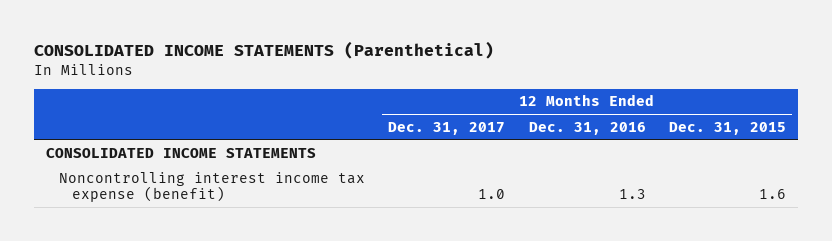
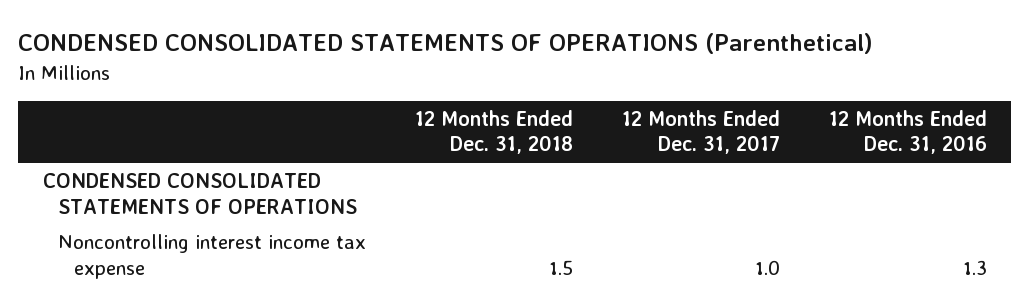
[34,40,495,59] CONSOLIDATED INCOME STATEMENTS (Parenthetical) -> [18,33,874,55] CONDENSED CONSOLIDATED STATEMENTS OF OPERATIONS (Parenthetical)
[668,121,786,135] Dec. 31, 2015 -> none
none -> [414,109,573,155] 12 Months Ended Dec. 31, 2018
[45,147,316,158] CONSOLIDATED INCOME STATEMENTS -> [42,173,358,214] CONDENSED CONSOLIDATED STATEMENTS OF OPERATIONS
[58,171,365,203] Noncontrolling interest income tax expense (benefit) -> [58,234,367,279] Noncontrolling interest income tax expense

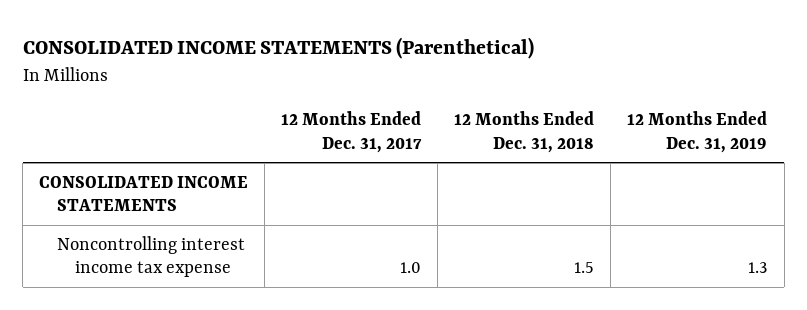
[18,33,874,55] CONDENSED CONSOLIDATED STATEMENTS OF OPERATIONS (Parenthetical) -> [22,36,534,59] CONSOLIDATED INCOME STATEMENTS (Parenthetical)
[828,109,987,155] 12 Months Ended Dec. 31, 2016 -> none
none -> [627,111,768,153] 12 Months Ended Dec. 31, 2019
[42,173,358,214] CONDENSED CONSOLIDATED STATEMENTS OF OPERATIONS -> [39,175,249,212] CONSOLIDATED INCOME STATEMENTS

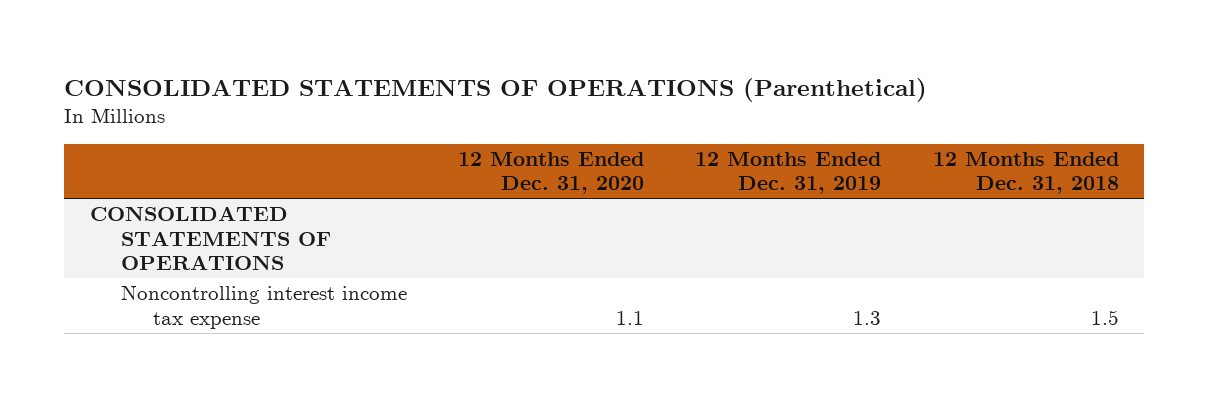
[22,36,534,59] CONSOLIDATED INCOME STATEMENTS (Parenthetical) -> [64,77,928,102] CONSOLIDATED STATEMENTS OF OPERATIONS (Parenthetical)
[281,111,423,153] 12 Months Ended Dec. 31, 2017 -> none
none -> [458,151,645,195] 12 Months Ended Dec. 31, 2020
[39,175,249,212] CONSOLIDATED INCOME STATEMENTS -> [89,205,332,271] CONSOLIDATED STATEMENTS OF OPERATIONS

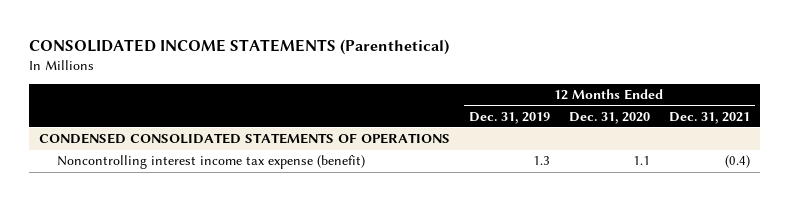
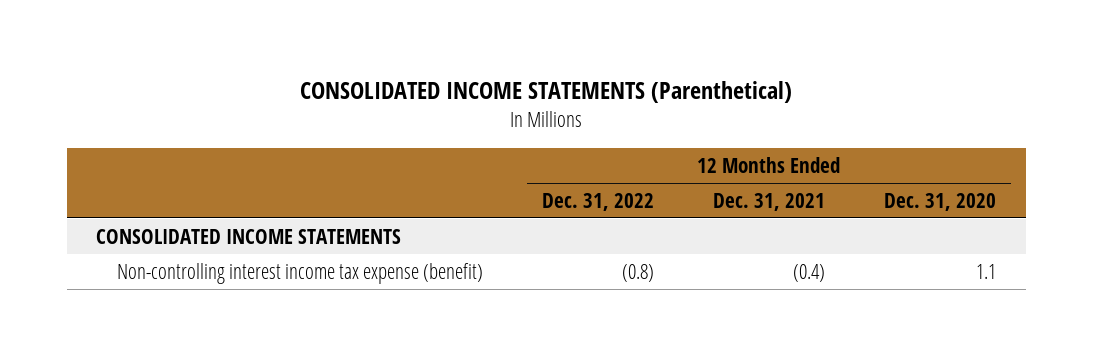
[468,111,550,124] Dec. 31, 2019 -> none
none -> [541,192,654,211] Dec. 31, 2022
[38,133,450,145] CONDENSED CONSOLIDATED STATEMENTS OF OPERATIONS -> [96,228,402,244] CONSOLIDATED INCOME STATEMENTS
[56,155,365,170] Noncontrolling interest income tax expense (benefit) -> [116,262,483,284] Non-controlling interest income tax expense (benefit)

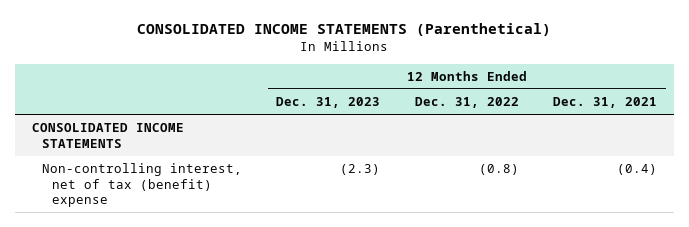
[884,192,997,211] Dec. 31, 2020 -> none
none -> [276,97,381,109] Dec. 31, 2023
[116,262,483,284] Non-controlling interest income tax expense (benefit) -> [41,163,242,208] Non-controlling interest, net of tax (benefit) expense

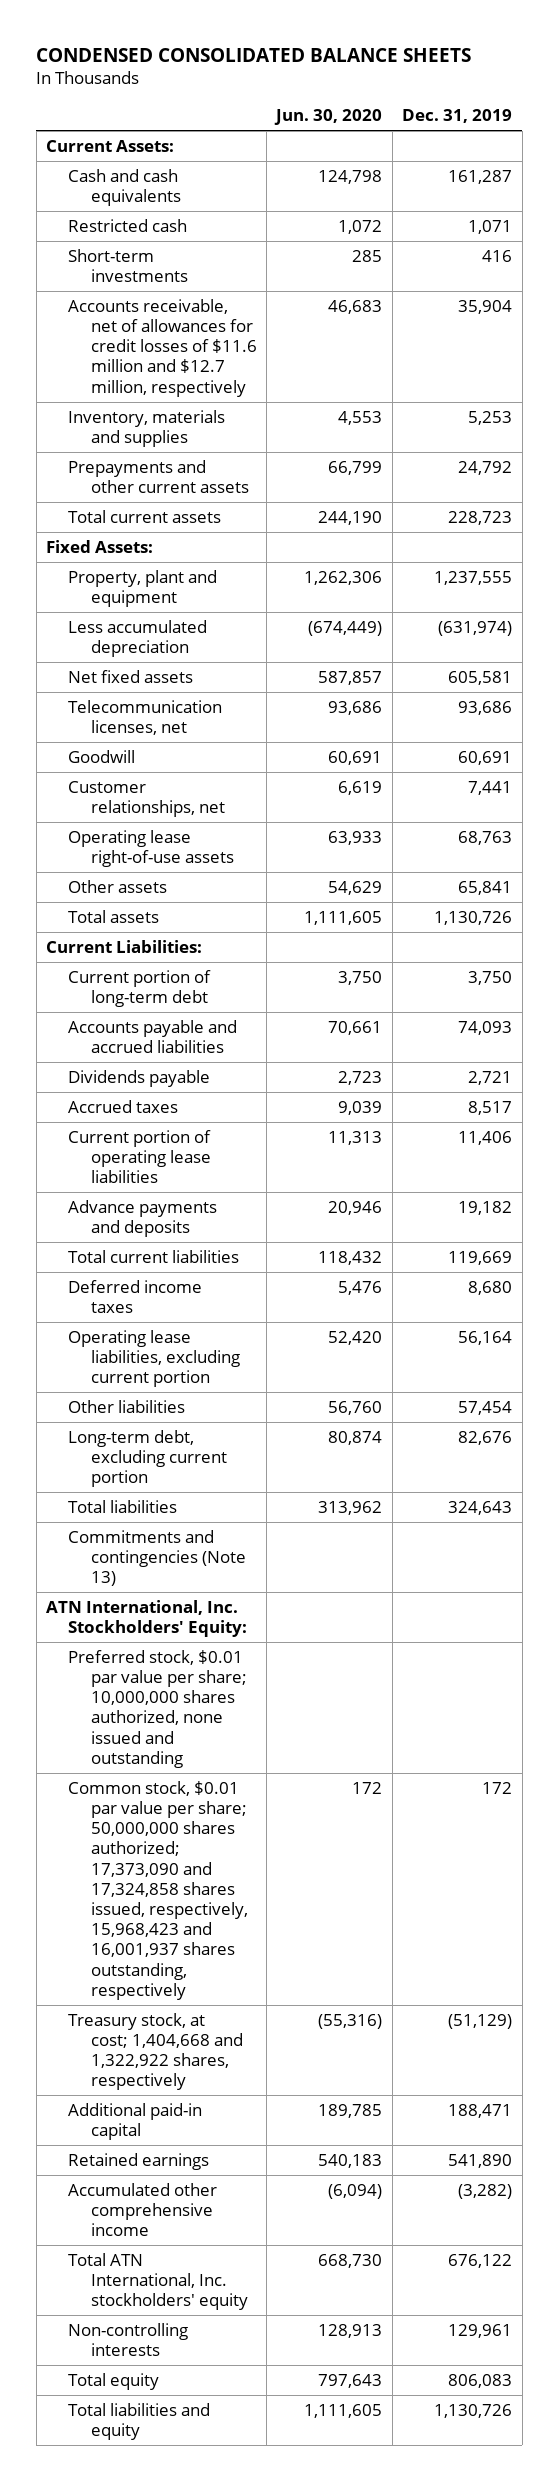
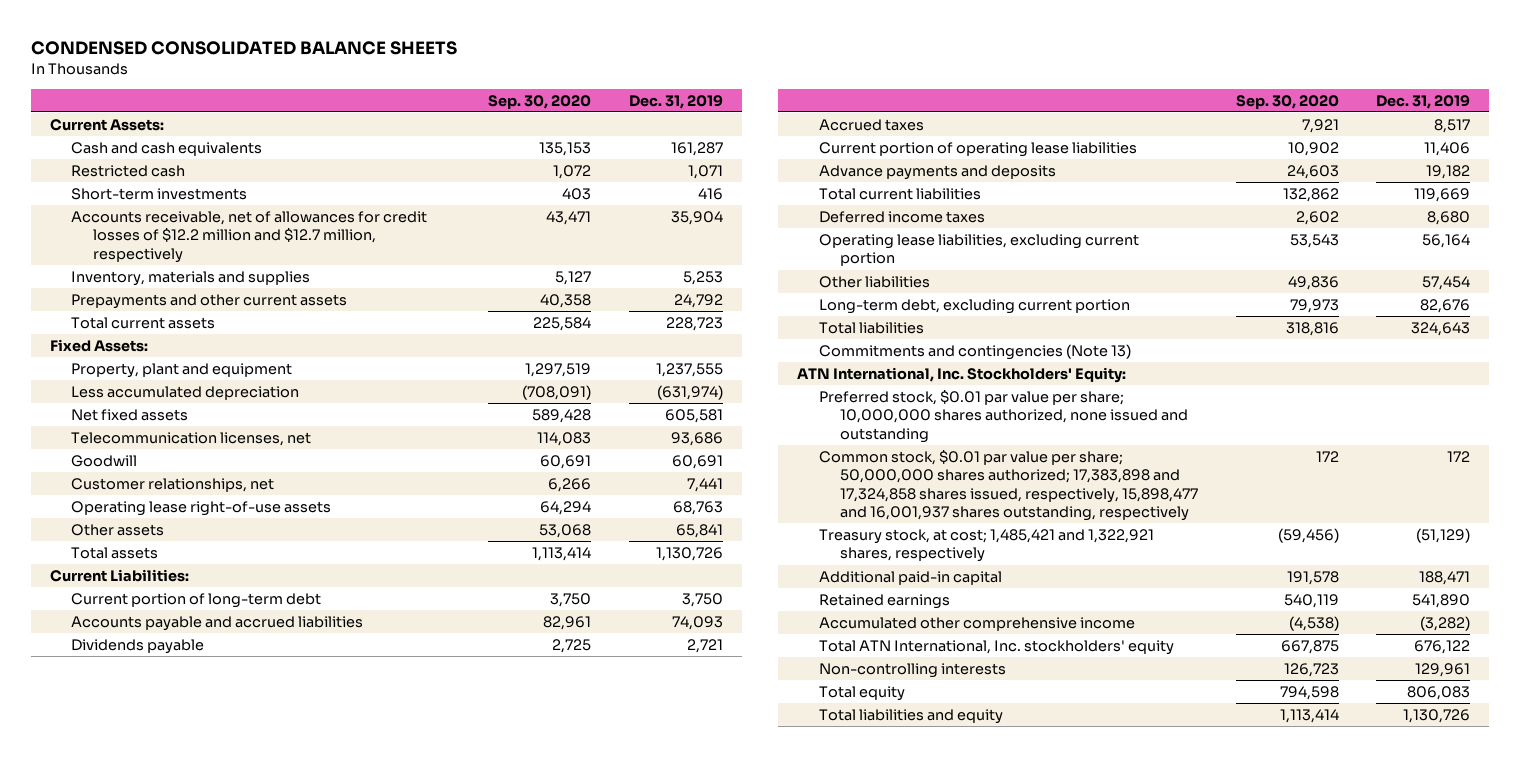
[274,109,383,126] Jun. 30, 2020 -> none
none -> [488,94,592,109] Sep. 30, 2020
[68,298,257,397] Accounts receivable, net of allowances for credit losses of $11.6 million and $12.7 million, respectively -> [71,211,428,263] Accounts receivable, net of allowances for credit losses of $12.2 million and $12.7 million, respectively
[68,1780,248,2000] Common stock, $0.01 par value per share; 50,000,000 shares authorized; 17,373,090 and 17,324,858 shares issued, respectively, 15,968,423 and 16,001,937 shares outstanding, respectively -> [818,450,1199,522] Common stock, $0.01 par value per share; 50,000,000 shares authorized; 17,383,898 and 17,324,858 shares issued, respectively, 15,898,477 and 16,001,937 shares outstanding, respectively
[68,2012,243,2091] Treasury stock, at cost; 1,404,668 and 1,322,922 shares, respectively -> [818,529,1154,563] Treasury stock, at cost; 1,485,421 and 1,322,921 shares, respectively

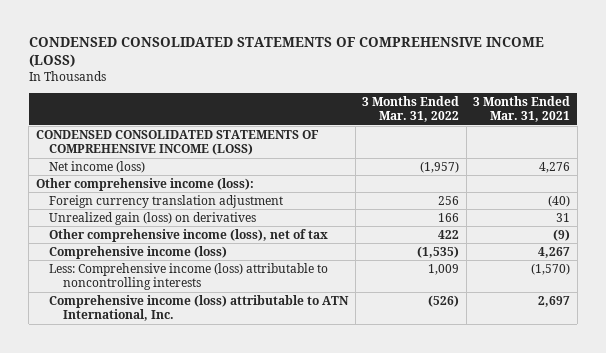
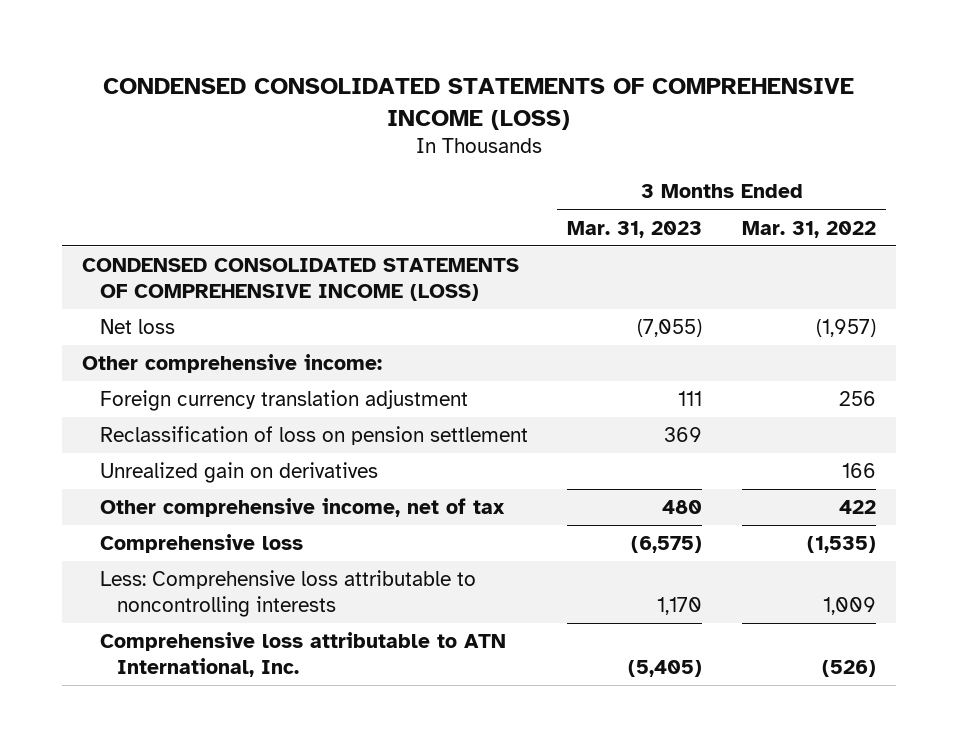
[473,95,571,123] 3 Months Ended Mar. 31, 2021 -> none
none -> [567,220,703,238] Mar. 31, 2023
[49,160,146,173] Net income (loss) -> [99,318,175,334] Net loss
[35,177,254,191] Other comprehensive income (loss): -> [82,353,383,373] Other comprehensive income:
none -> [99,425,528,445] Reclassification of loss on pension settlement
[49,211,257,225] Unrealized gain (loss) on derivatives -> [99,461,378,483] Unrealized gain on derivatives
[49,228,329,242] Other comprehensive income (loss), net of tax -> [99,497,505,517] Other comprehensive income, net of tax
[49,245,228,259] Comprehensive income (loss) -> [99,533,303,553] Comprehensive loss
[49,262,329,291] Less: Comprehensive income (loss) attributable to noncontrolling interests -> [99,569,476,618] Less: Comprehensive loss attributable to noncontrolling interests
[49,294,350,322] Comprehensive income (loss) attributable to ATN International, Inc. -> [99,631,506,678] Comprehensive loss attributable to ATN International, Inc.

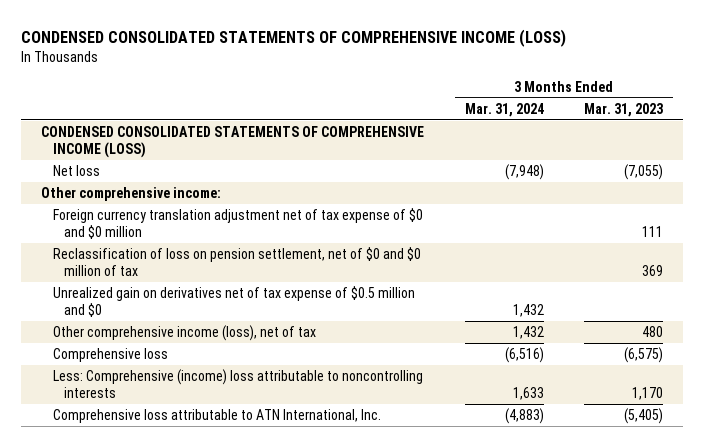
[742,220,877,238] Mar. 31, 2022 -> none
none -> [464,102,544,117] Mar. 31, 2024
[99,389,468,411] Foreign currency translation adjustment -> [52,208,423,239] Foreign currency translation adjustment net of tax expense of $0 and $0 million
[99,425,528,445] Reclassification of loss on pension settlement -> [52,247,421,276] Reclassification of loss on pension settlement, net of $0 and $0 million of tax
[99,461,378,483] Unrealized gain on derivatives -> [52,286,415,317] Unrealized gain on derivatives net of tax expense of $0.5 million and $0
[99,497,505,517] Other comprehensive income, net of tax -> [52,325,316,342] Other comprehensive income (loss), net of tax
[99,569,476,618] Less: Comprehensive loss attributable to noncontrolling interests -> [52,369,423,398] Less: Comprehensive (income) loss attributable to noncontrolling interests

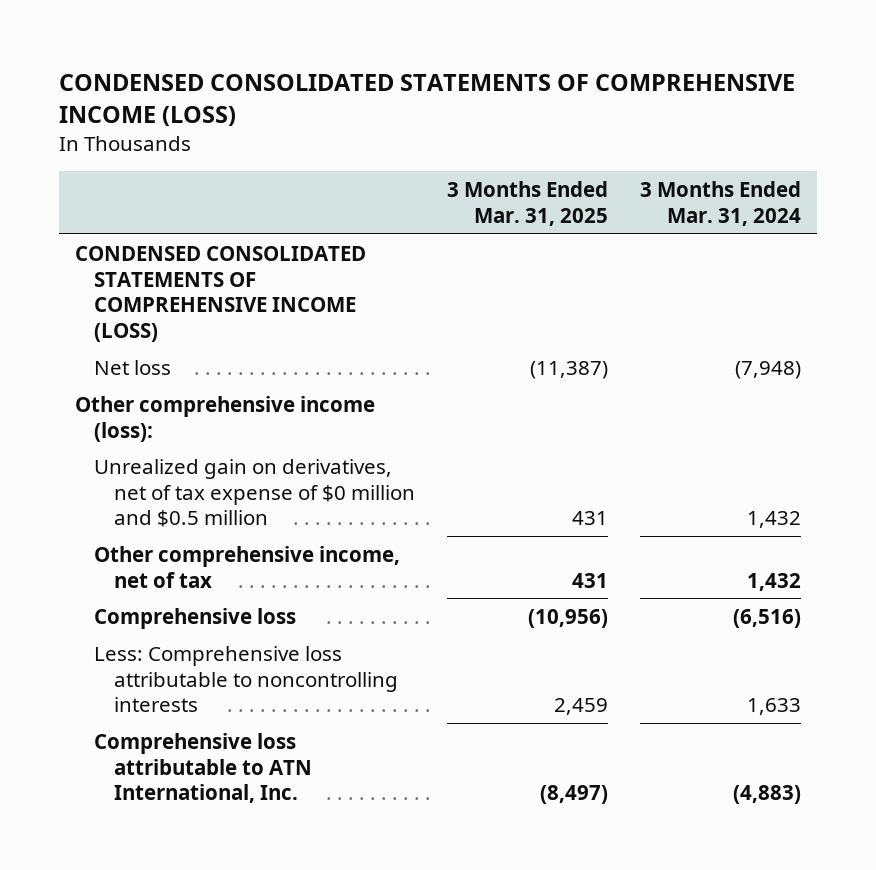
[584,102,664,117] Mar. 31, 2023 -> none
none -> [446,181,608,226] 3 Months Ended Mar. 31, 2025
[52,208,423,239] Foreign currency translation adjustment net of tax expense of $0 and $0 million -> none
[52,247,421,276] Reclassification of loss on pension settlement, net of $0 and $0 million of tax -> none
[41,187,222,202] Other comprehensive income: -> [75,395,376,442] Other comprehensive income (loss):
[52,286,415,317] Unrealized gain on derivatives net of tax expense of $0.5 million and $0 -> [94,458,415,528] Unrealized gain on derivatives, net of tax expense of $0 million and $0.5 million
[52,325,316,342] Other comprehensive income (loss), net of tax -> [94,545,401,588] Other comprehensive income, net of tax
[52,369,423,398] Less: Comprehensive (income) loss attributable to noncontrolling interests -> [94,645,398,713] Less: Comprehensive loss attributable to noncontrolling interests

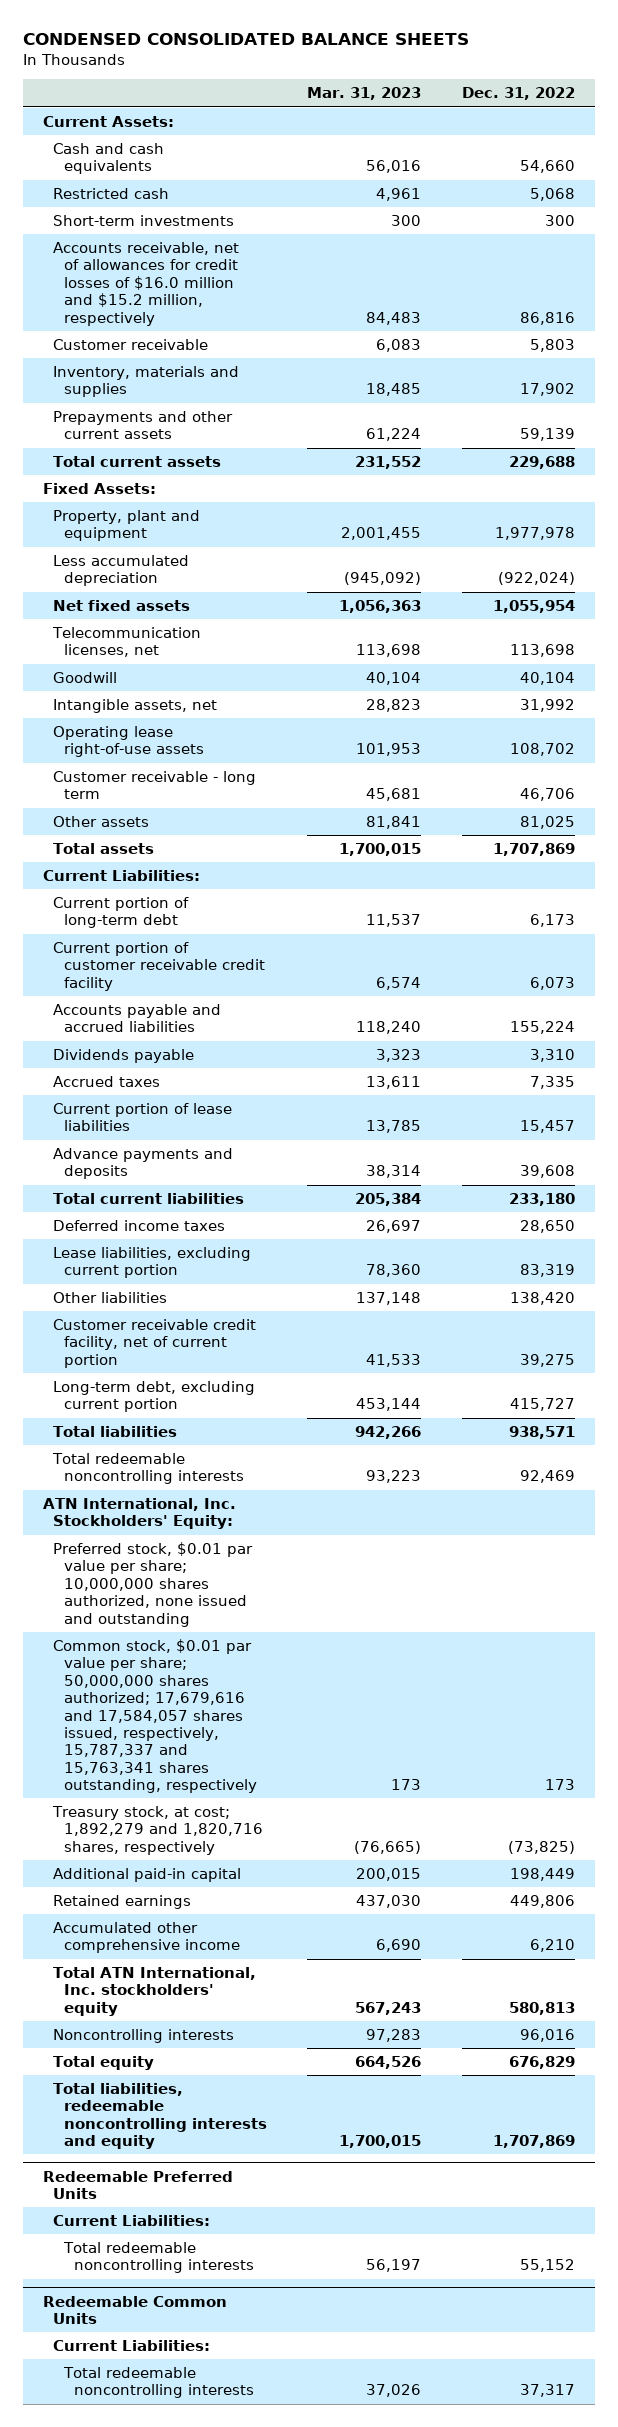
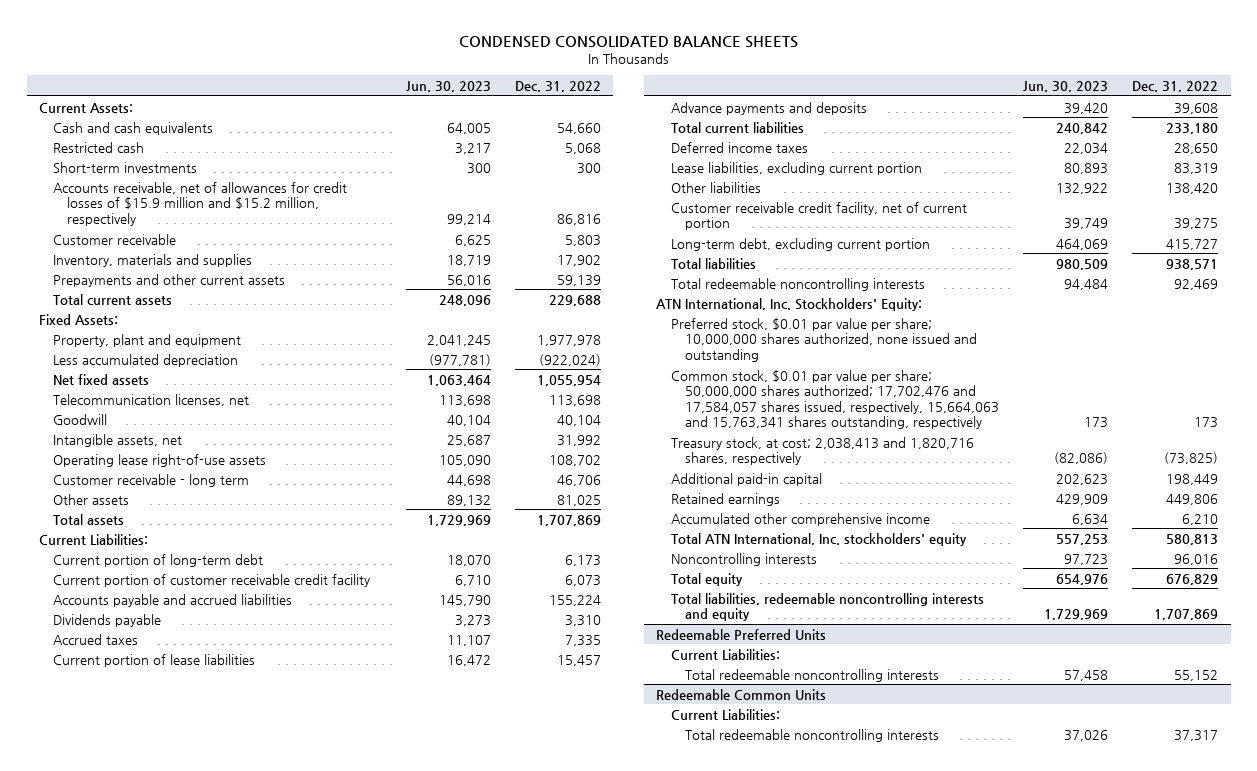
[307,87,422,101] Mar. 31, 2023 -> none
none -> [405,80,491,92] Jun. 30, 2023
[53,241,240,326] Accounts receivable, net of allowances for credit losses of $16.0 million and $15.2 million, respectively -> [53,181,348,226] Accounts receivable, net of allowances for credit losses of $15.9 million and $15.2 million, respectively
[53,1638,257,1794] Common stock, $0.01 par value per share; 50,000,000 shares authorized; 17,679,616 and 17,584,057 shares issued, respectively, 15,787,337 and 15,763,341 shares outstanding, respectively -> [670,369,999,430] Common stock, $0.01 par value per share; 50,000,000 shares authorized; 17,702,476 and 17,584,057 shares issued, respectively, 15,664,063 and 15,763,341 shares outstanding, respectively
[52,1805,263,1855] Treasury stock, at cost; 1,892,279 and 1,820,716 shares, respectively -> [670,436,974,466] Treasury stock, at cost; 2,038,413 and 1,820,716 shares, respectively

